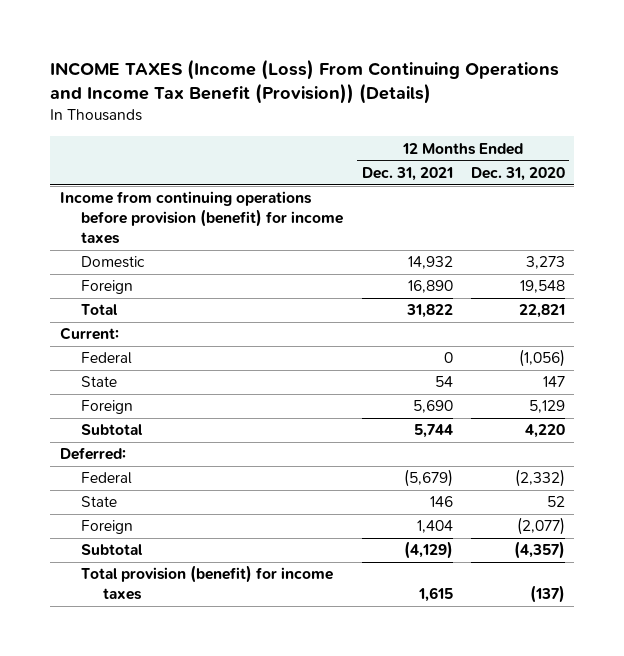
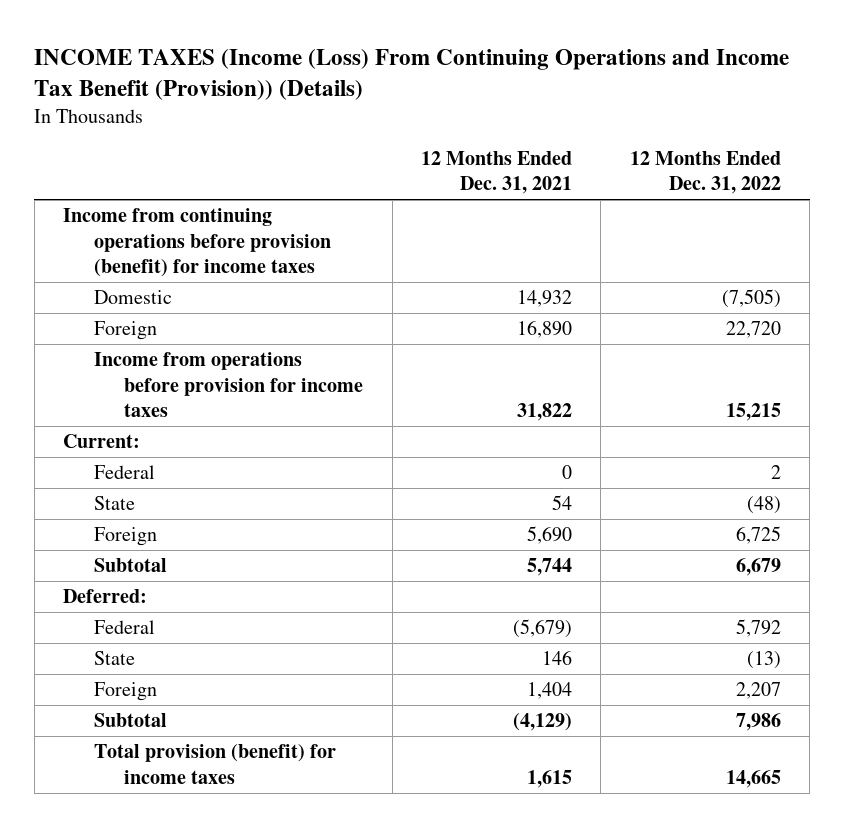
[470,166,565,181] Dec. 31, 2020 -> none
none -> [629,150,781,195] 12 Months Ended Dec. 31, 2022
[81,304,119,316] Total -> [93,352,364,418] Income from operations before provision for income taxes

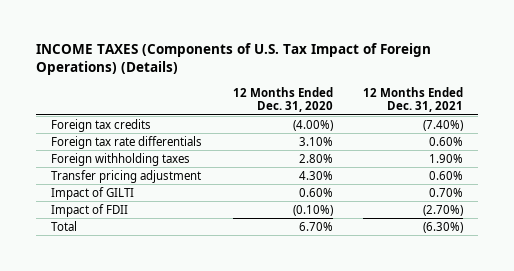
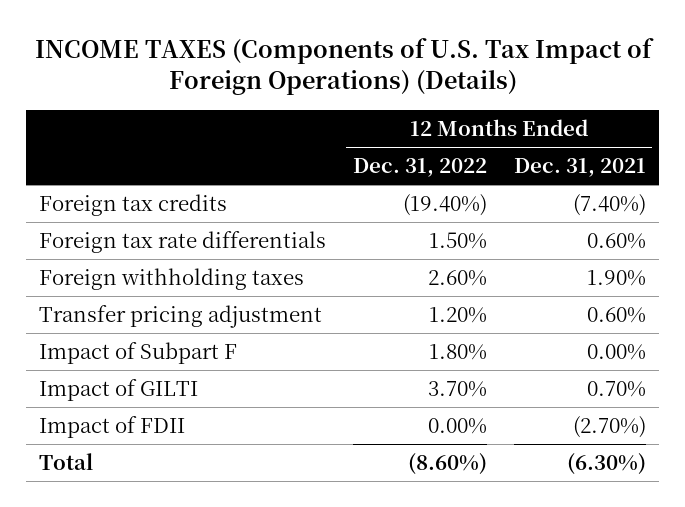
[232,86,333,113] 12 Months Ended Dec. 31, 2020 -> none
none -> [353,158,488,178] Dec. 31, 2022
none -> [39,342,238,365] Impact of Subpart F

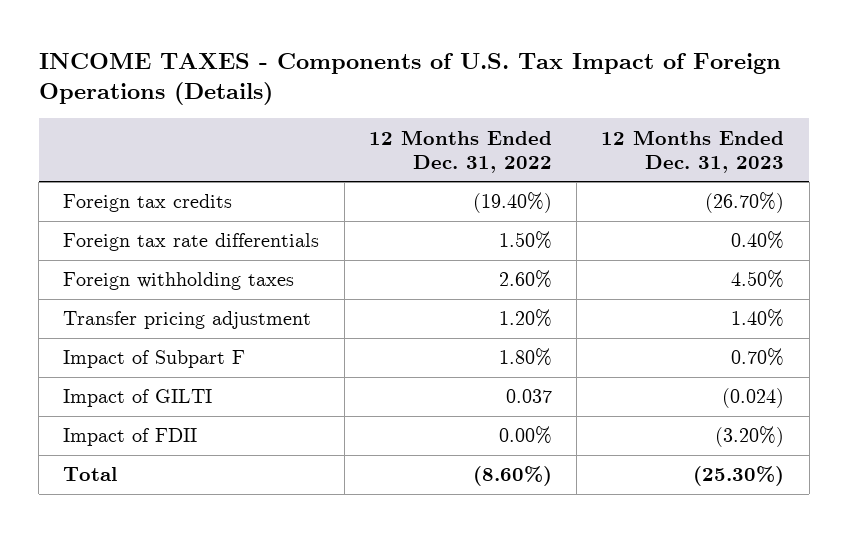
[34,37,654,96] INCOME TAXES (Components of U.S. Tax Impact of Foreign Operations) (Details) -> [38,52,781,106] INCOME TAXES - Components of U.S. Tax Impact of Foreign Operations (Details)
[513,158,646,178] Dec. 31, 2021 -> none
none -> [601,129,785,173] 12 Months Ended Dec. 31, 2023
[428,381,488,398] 3.70% -> [505,389,552,404] 0.037

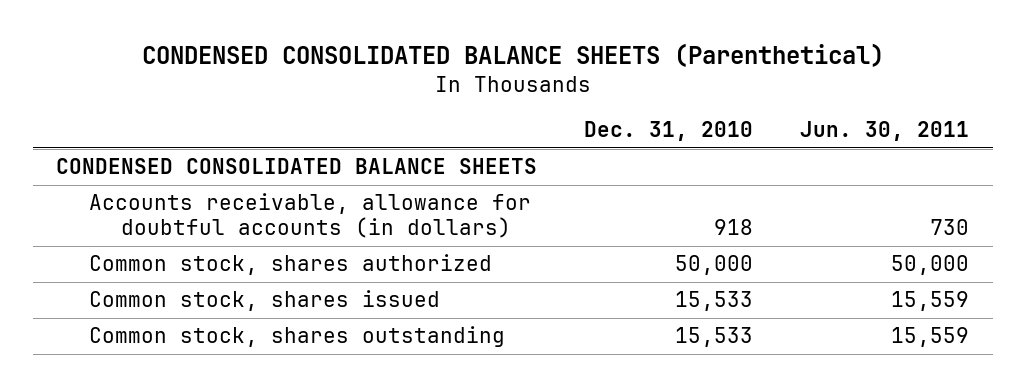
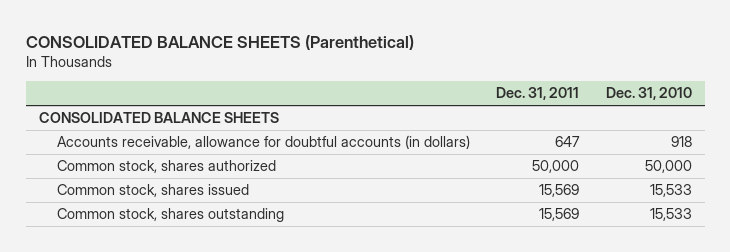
[141,43,884,68] CONDENSED CONSOLIDATED BALANCE SHEETS (Parenthetical) -> [25,34,414,50] CONSOLIDATED BALANCE SHEETS (Parenthetical)
[800,121,970,142] Jun. 30, 2011 -> none
none -> [496,87,580,101] Dec. 31, 2011
[56,158,538,175] CONDENSED CONSOLIDATED BALANCE SHEETS -> [38,112,279,124] CONSOLIDATED BALANCE SHEETS

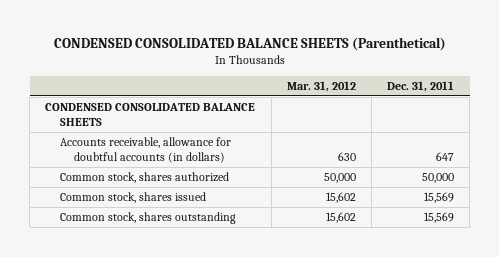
[25,34,414,50] CONSOLIDATED BALANCE SHEETS (Parenthetical) -> [53,37,446,52] CONDENSED CONSOLIDATED BALANCE SHEETS (Parenthetical)
[605,87,692,101] Dec. 31, 2010 -> none
none -> [286,81,356,93] Mar. 31, 2012
[38,112,279,124] CONSOLIDATED BALANCE SHEETS -> [45,102,256,126] CONDENSED CONSOLIDATED BALANCE SHEETS

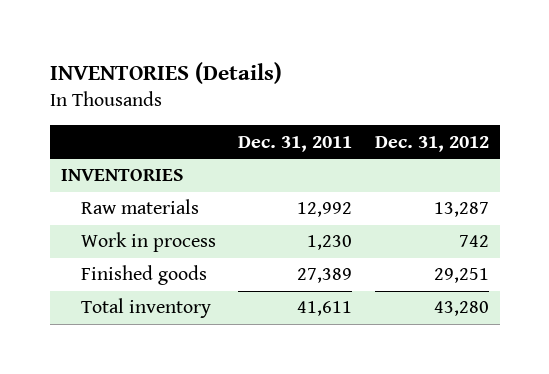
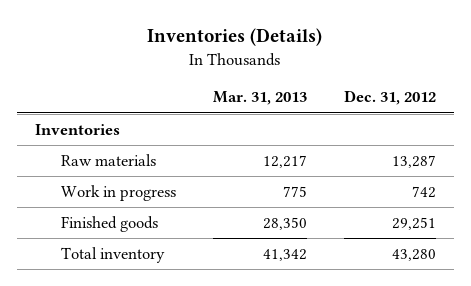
[49,61,282,84] INVENTORIES (Details) -> [147,28,323,47] Inventories (Details)
[238,135,353,152] Dec. 31, 2011 -> none
none -> [212,91,307,106] Mar. 31, 2013
[60,169,184,182] INVENTORIES -> [35,124,121,136] Inventories
[80,232,216,253] Work in process -> [60,185,176,202] Work in progress

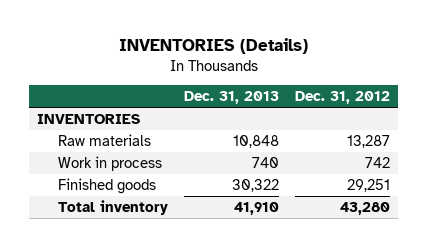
[147,28,323,47] Inventories (Details) -> [118,38,308,55] INVENTORIES (Details)
[212,91,307,106] Mar. 31, 2013 -> none
none -> [184,90,280,104] Dec. 31, 2013
[35,124,121,136] Inventories -> [36,113,140,124] INVENTORIES
[60,185,176,202] Work in progress -> [58,155,163,171] Work in process

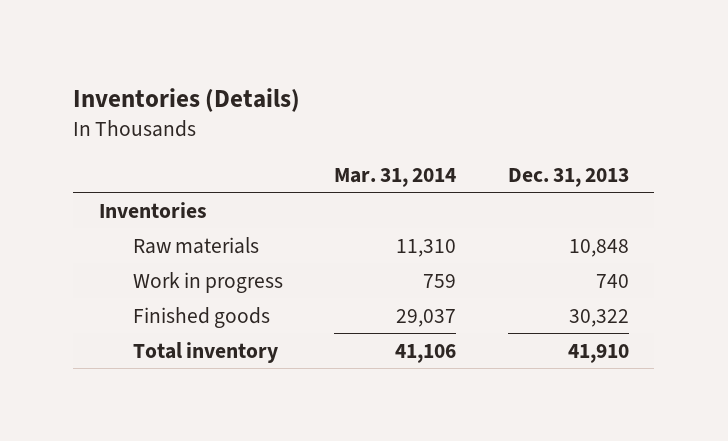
[118,38,308,55] INVENTORIES (Details) -> [73,87,301,112] Inventories (Details)
[295,90,391,104] Dec. 31, 2012 -> none
none -> [334,167,457,187] Mar. 31, 2014
[36,113,140,124] INVENTORIES -> [98,201,207,218] Inventories
[58,155,163,171] Work in process -> [132,271,283,293] Work in progress

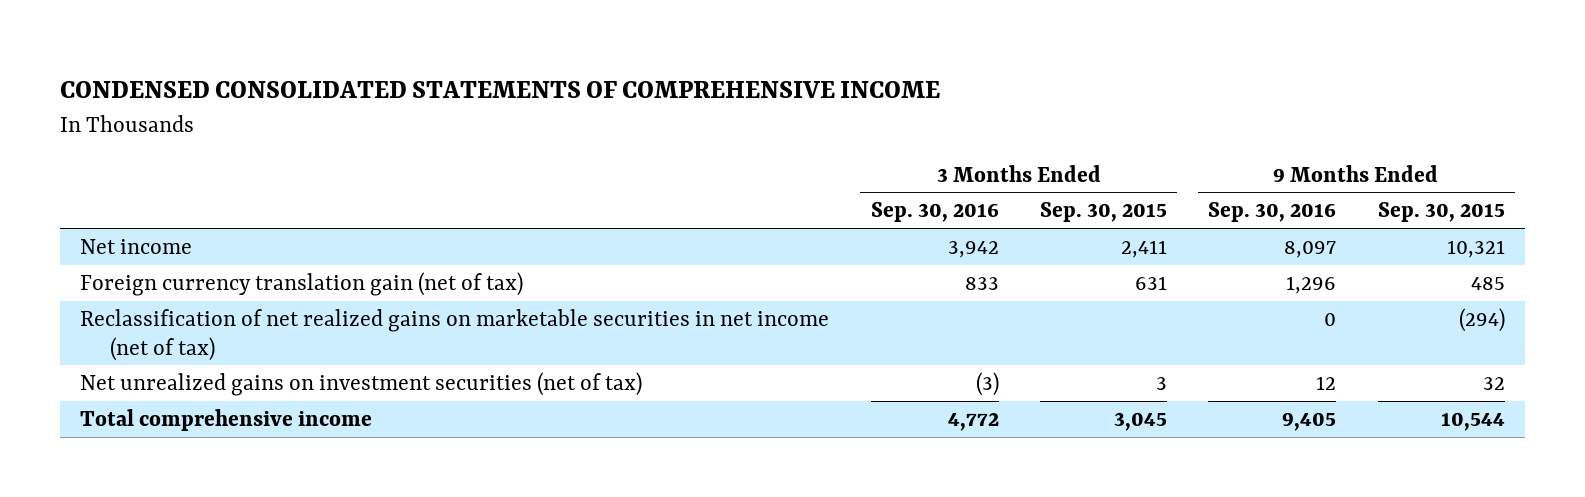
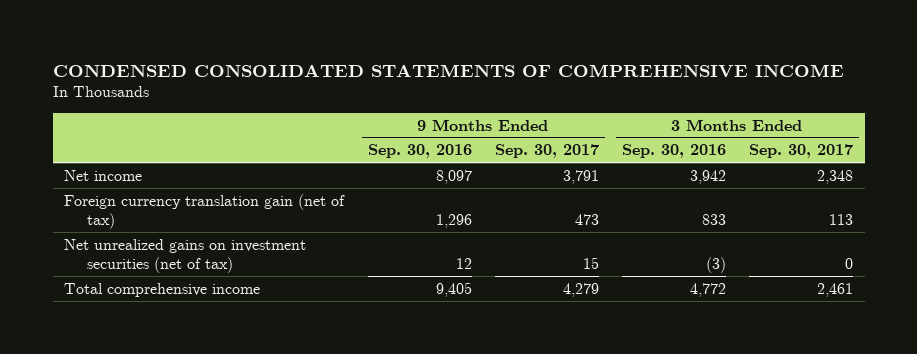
[1040,202,1168,223] Sep. 30, 2015 -> none
[1377,202,1505,223] Sep. 30, 2015 -> none
none -> [494,144,599,159] Sep. 30, 2017
none -> [749,144,854,159] Sep. 30, 2017
[80,308,830,361] Reclassification of net realized gains on marketable securities in net income (net of tax) -> none

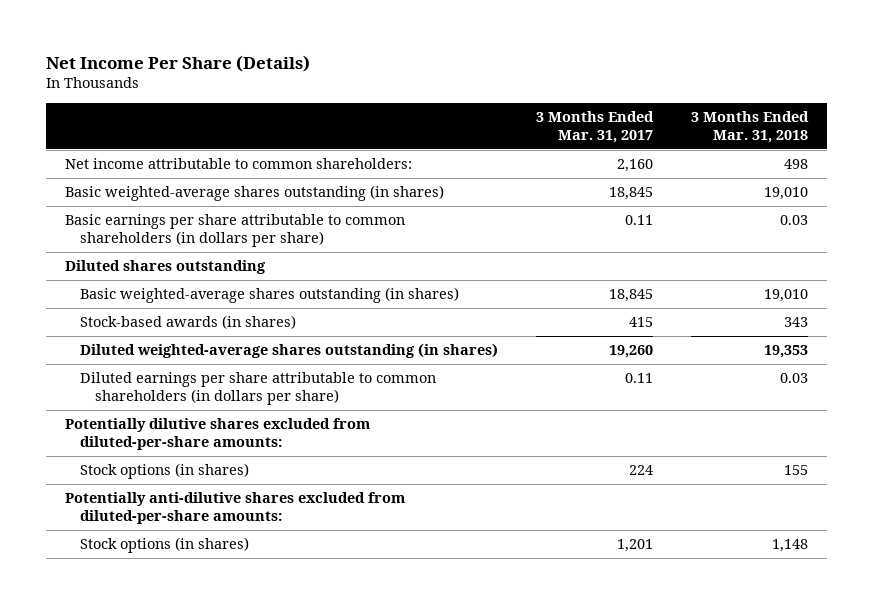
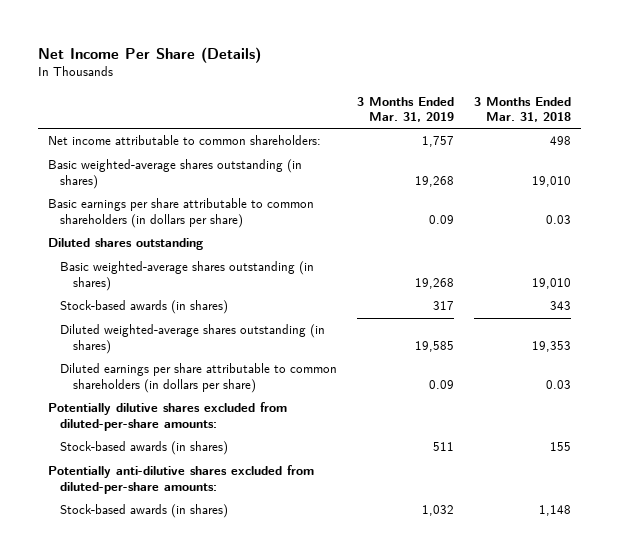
[535,111,654,143] 3 Months Ended Mar. 31, 2017 -> none
none -> [357,96,455,123] 3 Months Ended Mar. 31, 2019
[79,463,249,480] Stock options (in shares) -> [60,441,229,456] Stock-based awards (in shares)
[79,537,249,554] Stock options (in shares) -> [60,504,229,519] Stock-based awards (in shares)

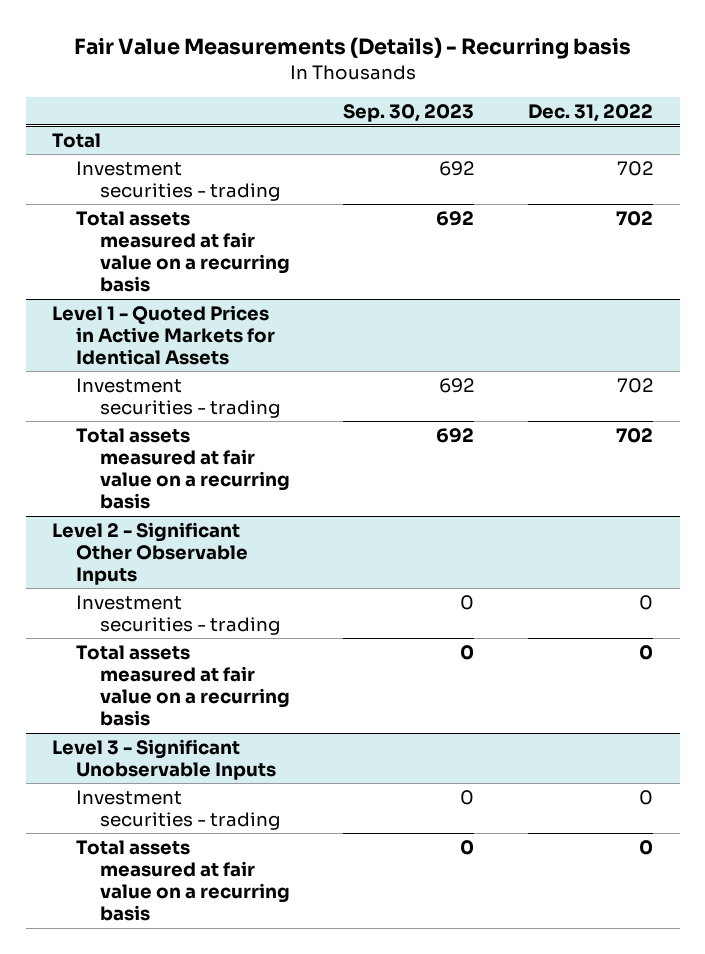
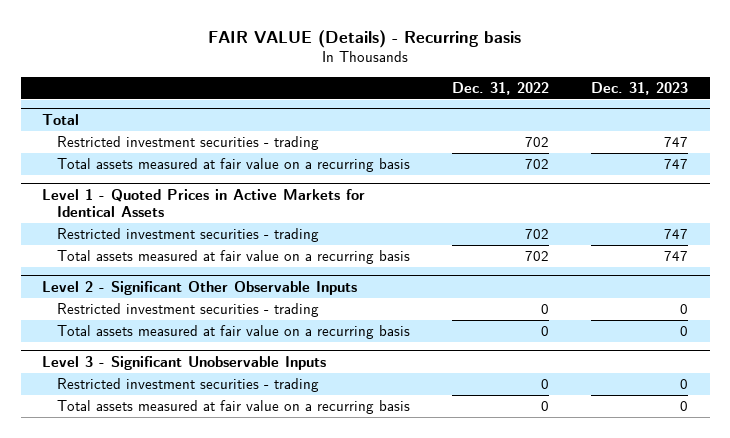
[73,37,631,60] Fair Value Measurements (Details) - Recurring basis -> [208,29,522,48] FAIR VALUE (Details) - Recurring basis
[343,103,475,122] Sep. 30, 2023 -> none
none -> [591,81,689,95] Dec. 31, 2023
[76,160,280,201] Investment securities - trading -> [57,136,320,151] Restricted investment securities - trading
[76,377,280,418] Investment securities - trading -> [57,228,320,243] Restricted investment securities - trading
[76,594,280,635] Investment securities - trading -> [57,303,320,318] Restricted investment securities - trading
[76,789,280,830] Investment securities - trading -> [57,378,320,393] Restricted investment securities - trading

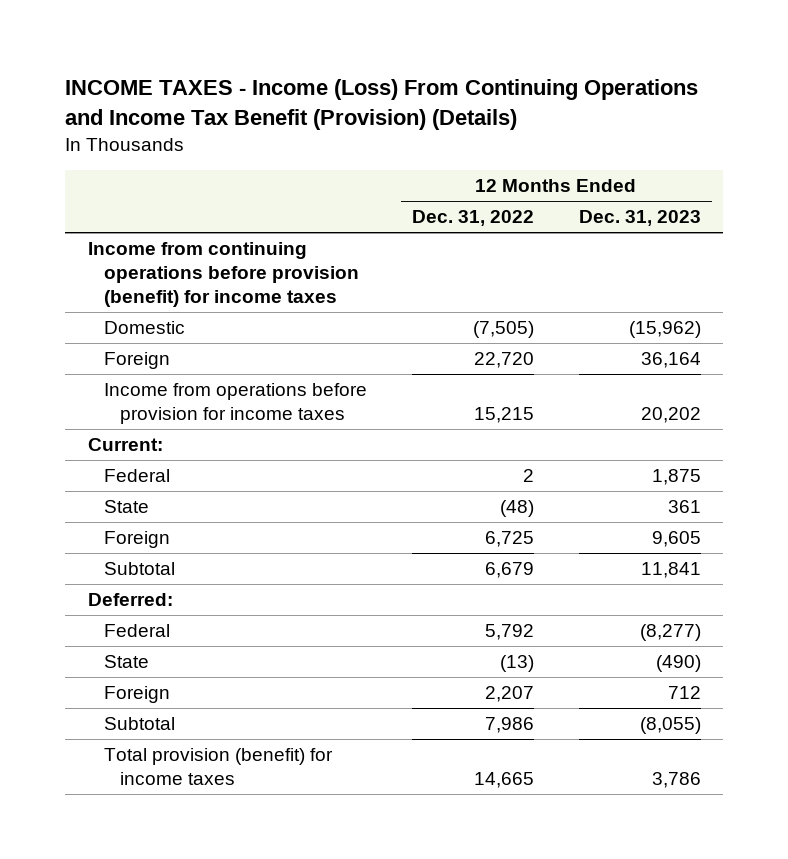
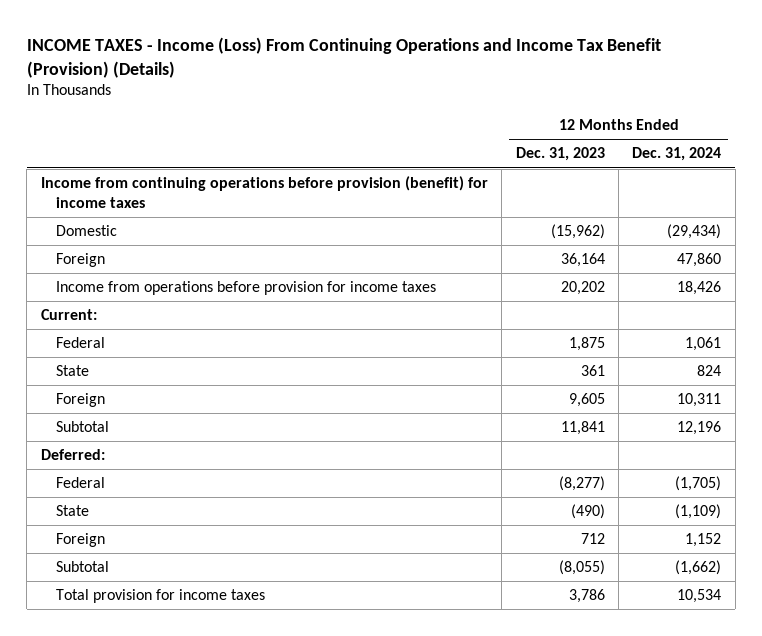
[411,210,534,227] Dec. 31, 2022 -> none
none -> [632,147,722,162] Dec. 31, 2024
[103,748,333,785] Total provision (benefit) for income taxes -> [56,589,266,604] Total provision for income taxes

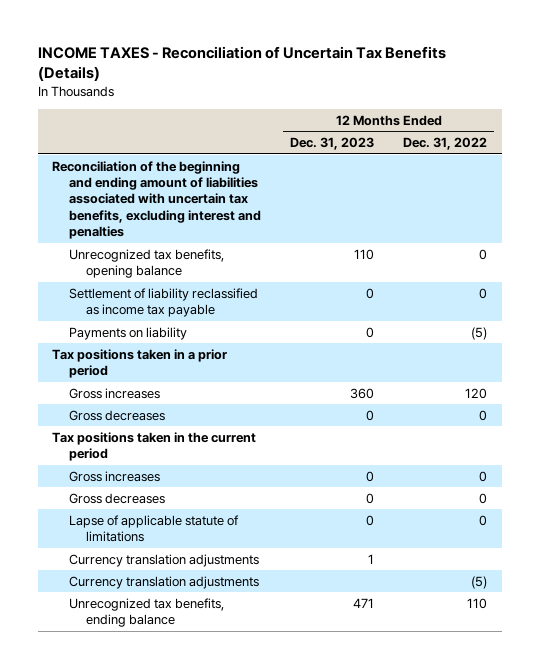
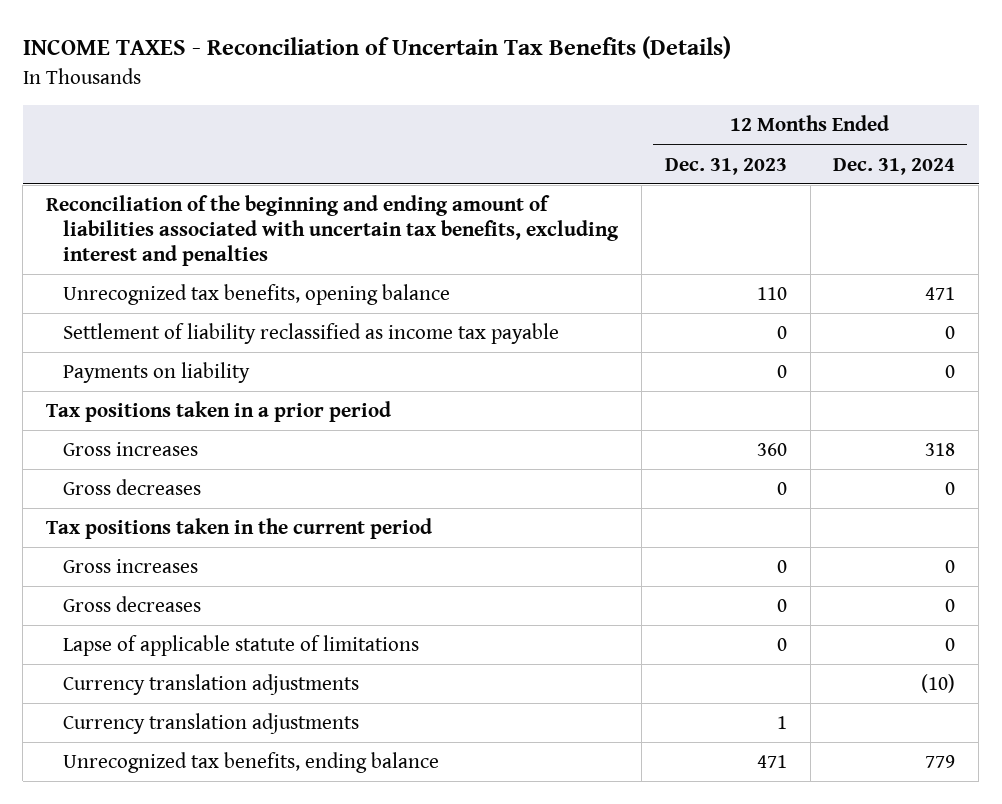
[403,137,488,151] Dec. 31, 2022 -> none
none -> [833,157,956,175] Dec. 31, 2024
[69,553,260,567] Currency translation adjustments -> [63,713,360,735] Currency translation adjustments

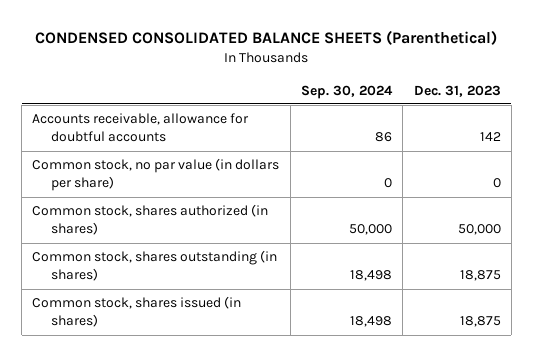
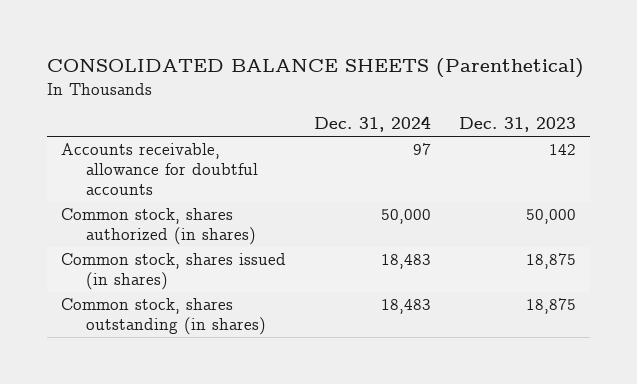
[35,30,498,46] CONDENSED CONSOLIDATED BALANCE SHEETS (Parenthetical) -> [46,58,584,79] CONSOLIDATED BALANCE SHEETS (Parenthetical)
[300,84,393,99] Sep. 30, 2024 -> none
none -> [313,116,431,133] Dec. 31, 2024
[32,158,280,192] Common stock, no par value (in dollars per share) -> none
[32,250,278,282] Common stock, shares outstanding (in shares) -> [60,298,267,336] Common stock, shares outstanding (in shares)

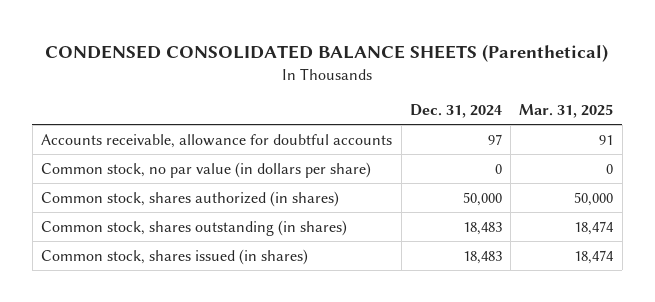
[46,58,584,79] CONSOLIDATED BALANCE SHEETS (Parenthetical) -> [45,43,609,62] CONDENSED CONSOLIDATED BALANCE SHEETS (Parenthetical)
[458,117,576,133] Dec. 31, 2023 -> none
none -> [519,104,614,119] Mar. 31, 2025
none -> [41,161,372,178] Common stock, no par value (in dollars per share)
[60,253,286,291] Common stock, shares issued (in shares) -> [41,248,309,265] Common stock, shares issued (in shares)

